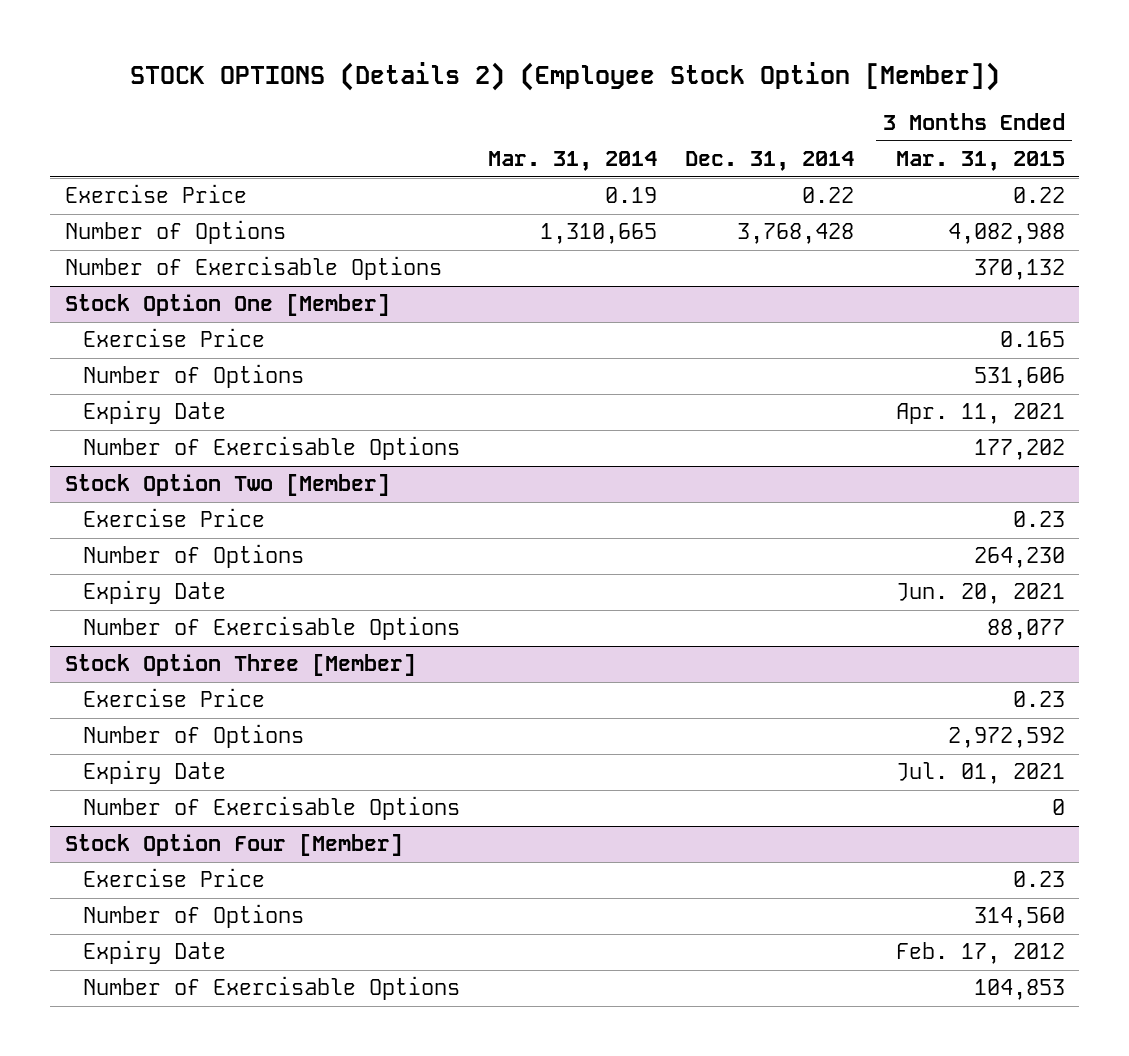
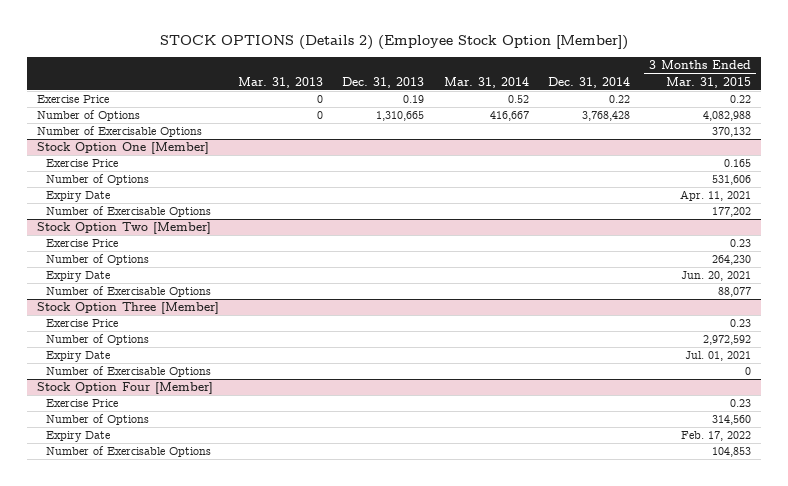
none -> [238,76,324,88] Mar. 31, 2013
none -> [342,76,425,88] Dec. 31, 2013
[604,187,657,204] 0.19 -> [507,95,529,104] 0.52
[539,223,657,245] 1,310,665 -> [489,111,529,122] 416,667
[895,942,1065,965] Feb. 17, 2012 -> [681,431,752,442] Feb. 17, 2022

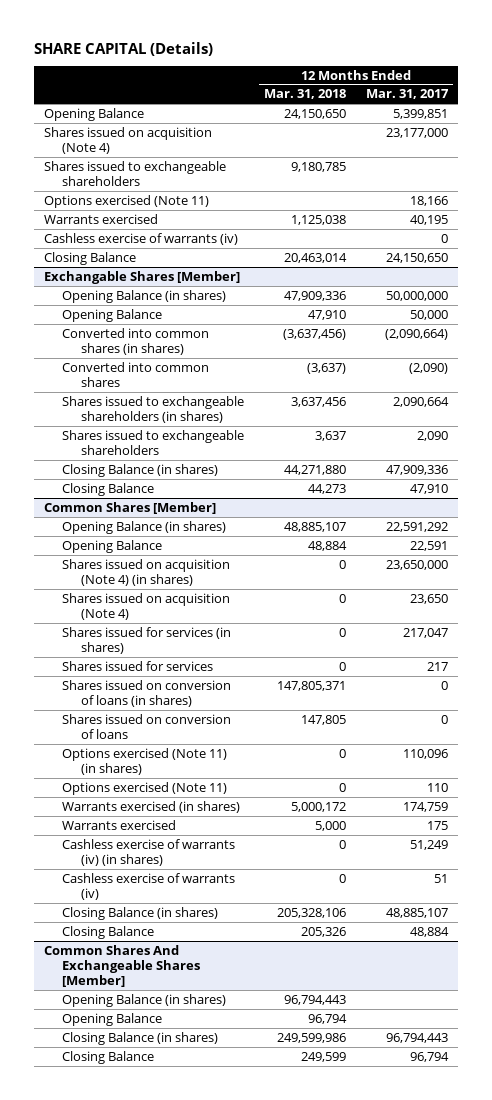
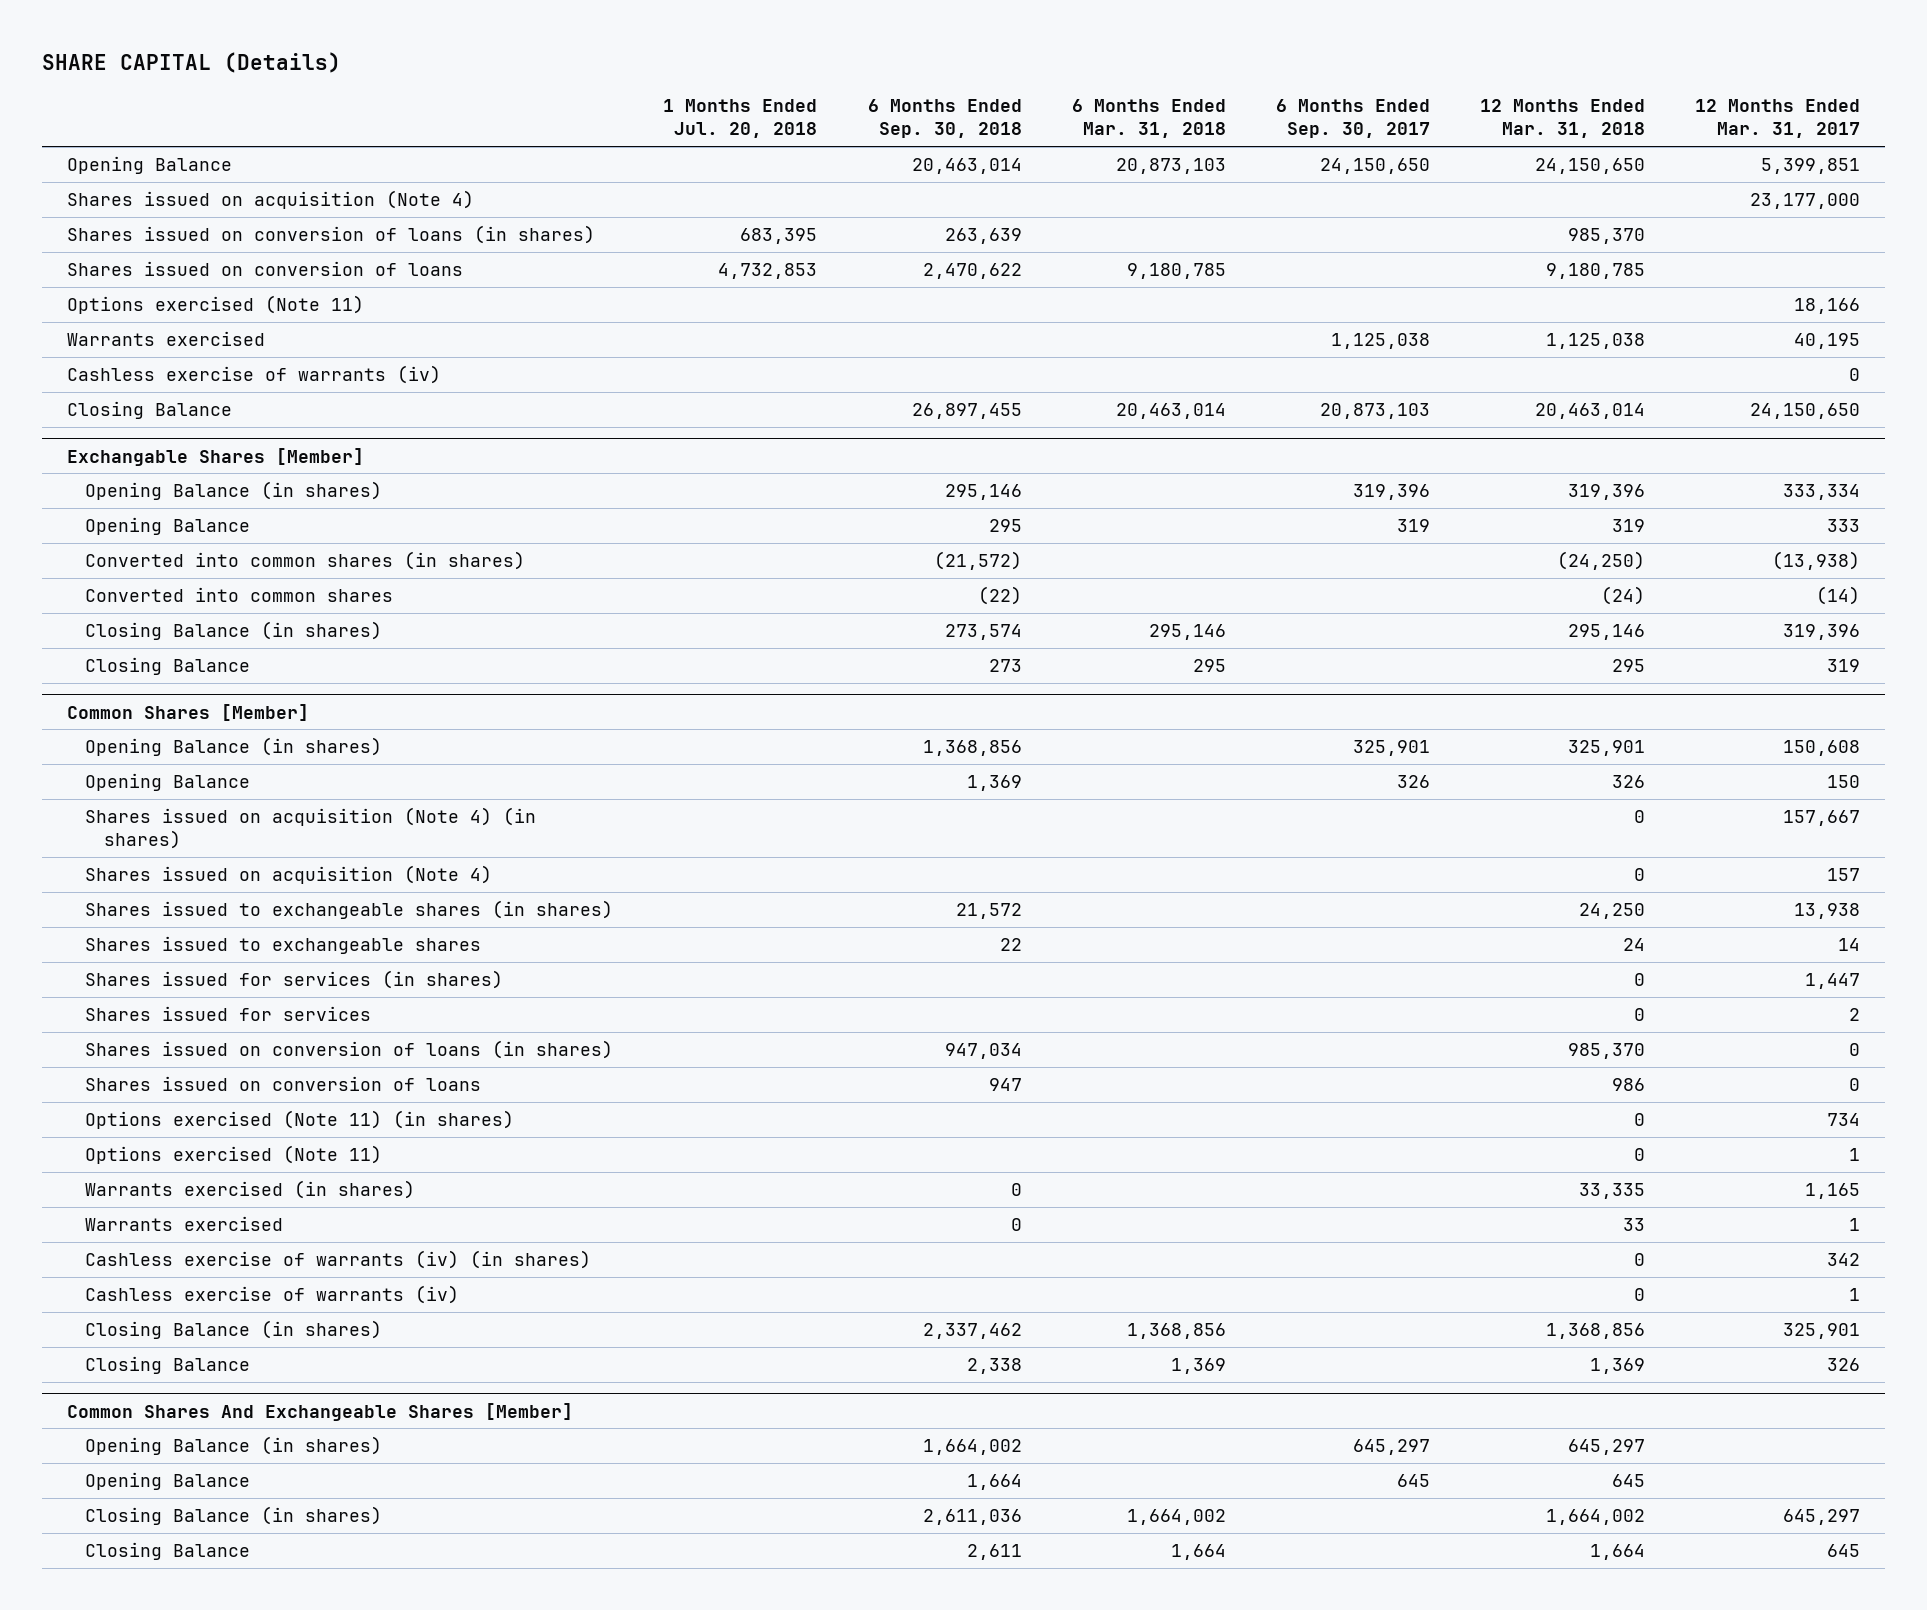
none -> [663,99,818,139] 1 Months Ended Jul. 20, 2018
none -> [867,99,1022,139] 6 Months Ended Sep. 30, 2018
none -> [1071,99,1226,139] 6 Months Ended Mar. 31, 2018
none -> [1275,99,1430,139] 6 Months Ended Sep. 30, 2017
none -> [66,225,595,245] Shares issued on conversion of loans (in shares)
[44,160,227,187] Shares issued to exchangeable shareholders -> [66,261,463,277] Shares issued on conversion of loans
[62,395,245,424] Shares issued to exchangeable shareholders (in shares) -> none
[62,429,245,456] Shares issued to exchangeable shareholders -> none
[284,290,347,301] 47,909,336 -> [1567,484,1645,501] 319,396
[386,290,449,301] 50,000,000 -> [1782,484,1860,501] 333,334
[308,309,347,320] 47,910 -> [1611,519,1645,533] 319
[410,309,449,320] 50,000 -> [1826,519,1860,533] 333
[283,328,347,340] (3,637,456) -> [1556,551,1645,571] (24,250)
[385,328,449,340] (2,090,664) -> [1771,551,1860,571] (13,938)
[307,362,347,374] (3,637) -> [1600,586,1645,606] (24)
[409,362,449,374] (2,090) -> [1815,586,1860,606] (14)
[284,464,347,475] 44,271,880 -> [1567,624,1645,641] 295,146
[386,464,449,475] 47,909,336 -> [1782,624,1860,641] 319,396
[308,483,347,494] 44,273 -> [1611,659,1645,673] 295
[410,483,449,494] 47,910 -> [1826,659,1860,673] 319
[284,521,347,532] 48,885,107 -> [1567,740,1645,757] 325,901
[386,521,449,532] 22,591,292 -> [1782,740,1860,757] 150,608
[308,540,348,551] 48,884 -> [1611,775,1645,789] 326
[410,540,449,551] 22,591 -> [1826,775,1860,789] 150
[386,559,449,570] 23,650,000 -> [1782,810,1860,827] 157,667
[410,593,449,604] 23,650 -> [1826,868,1860,882] 157
none -> [85,900,614,920] Shares issued to exchangeable shares (in shares)
none -> [85,936,482,955] Shares issued to exchangeable shares
[403,627,449,638] 217,047 -> [1804,973,1860,990] 1,447
[427,661,449,671] 217 -> [1848,1008,1860,1022] 2
[277,680,347,691] 147,805,371 -> [1567,1043,1645,1060] 985,370
[301,714,347,725] 147,805 -> [1611,1078,1645,1092] 986
[403,748,449,759] 110,096 -> [1826,1113,1860,1127] 734
[427,782,449,792] 110 -> [1848,1148,1860,1162] 1
[291,801,347,812] 5,000,172 -> [1578,1183,1645,1200] 33,335
[403,801,449,812] 174,759 -> [1804,1183,1860,1200] 1,165
[315,820,347,831] 5,000 -> [1622,1218,1645,1232] 33
[427,820,449,830] 175 -> [1848,1218,1860,1232] 1
[410,839,449,850] 51,249 -> [1826,1253,1860,1267] 342
[434,873,449,883] 51 -> [1848,1288,1860,1302] 1
[277,907,347,918] 205,328,106 -> [1545,1323,1645,1340] 1,368,856
[386,907,449,918] 48,885,107 -> [1782,1323,1860,1340] 325,901
[301,926,347,937] 205,326 -> [1589,1358,1645,1375] 1,369
[410,926,450,937] 48,884 -> [1826,1358,1860,1372] 326
[284,994,347,1005] 96,794,443 -> [1567,1439,1645,1456] 645,297
[308,1013,348,1024] 96,794 -> [1611,1474,1645,1488] 645
[277,1032,347,1043] 249,599,986 -> [1545,1509,1645,1526] 1,664,002
[386,1032,449,1043] 96,794,443 -> [1782,1509,1860,1526] 645,297
[301,1051,347,1062] 249,599 -> [1589,1544,1645,1561] 1,664
[410,1051,450,1062] 96,794 -> [1826,1544,1860,1558] 645

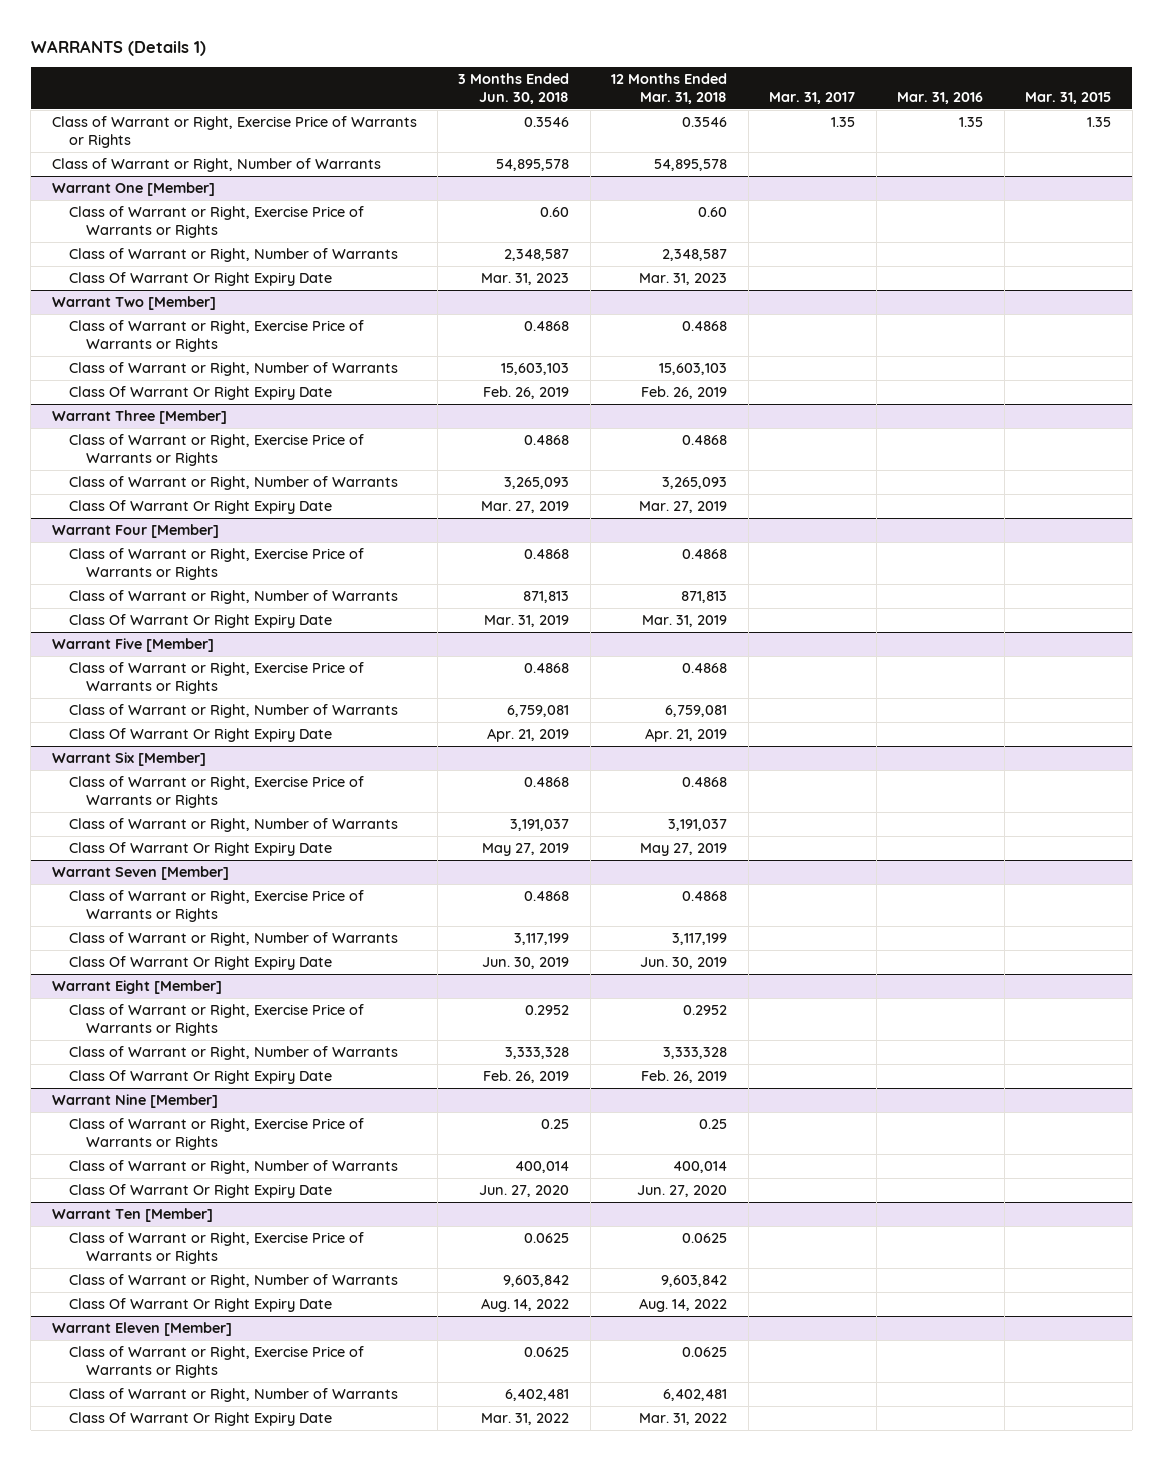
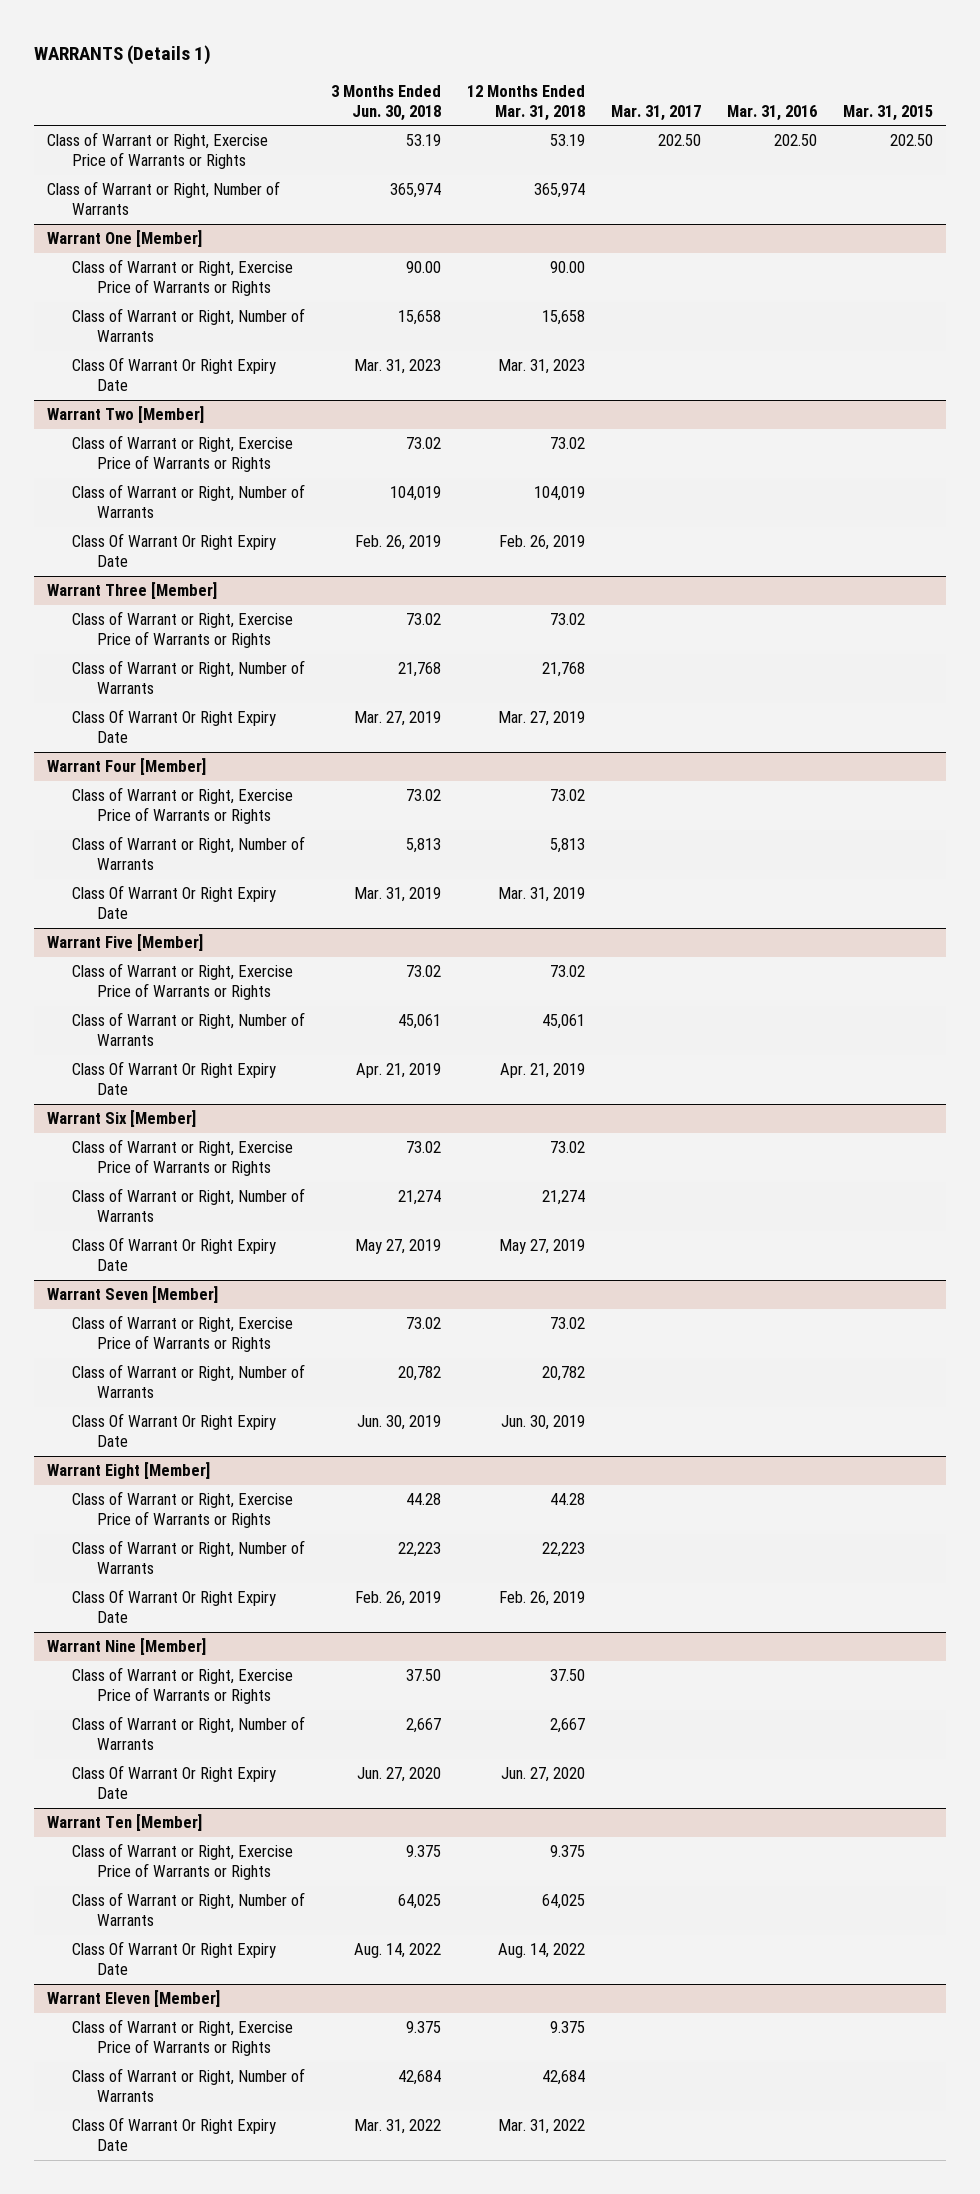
[524,117,570,128] 0.3546 -> [405,134,441,147] 53.19
[682,117,728,128] 0.3546 -> [549,134,585,147] 53.19
[831,117,856,128] 1.35 -> [658,134,702,147] 202.50
[959,117,984,128] 1.35 -> [774,134,818,147] 202.50
[1087,117,1112,128] 1.35 -> [890,134,934,147] 202.50
[496,159,570,172] 54,895,578 -> [389,183,441,199] 365,974
[654,159,728,172] 54,895,578 -> [533,183,585,199] 365,974
[540,207,570,218] 0.60 -> [405,261,441,274] 90.00
[698,207,728,218] 0.60 -> [549,261,585,274] 90.00
[504,249,570,262] 2,348,587 -> [397,310,441,326] 15,658
[662,249,728,262] 2,348,587 -> [541,310,585,326] 15,658
[524,321,570,332] 0.4868 -> [405,437,441,450] 73.02
[682,321,728,332] 0.4868 -> [549,437,585,450] 73.02
[501,363,570,376] 15,603,103 -> [389,486,441,502] 104,019
[659,363,728,376] 15,603,103 -> [533,486,585,502] 104,019
[524,435,570,446] 0.4868 -> [405,613,441,626] 73.02
[682,435,728,446] 0.4868 -> [549,613,585,626] 73.02
[504,477,570,490] 3,265,093 -> [397,662,441,678] 21,768
[662,477,728,490] 3,265,093 -> [541,662,585,678] 21,768
[524,549,570,560] 0.4868 -> [405,789,441,802] 73.02
[682,549,728,560] 0.4868 -> [549,789,585,802] 73.02
[523,591,570,604] 871,813 -> [405,838,441,854] 5,813
[681,591,728,604] 871,813 -> [549,838,585,854] 5,813
[524,663,570,674] 0.4868 -> [405,965,441,978] 73.02
[682,663,728,674] 0.4868 -> [549,965,585,978] 73.02
[507,705,570,718] 6,759,081 -> [397,1014,441,1030] 45,061
[665,705,728,718] 6,759,081 -> [541,1014,585,1030] 45,061
[524,777,570,788] 0.4868 -> [405,1141,441,1154] 73.02
[682,777,728,788] 0.4868 -> [549,1141,585,1154] 73.02
[510,819,570,832] 3,191,037 -> [397,1190,441,1206] 21,274
[668,819,728,832] 3,191,037 -> [541,1190,585,1206] 21,274
[524,891,570,902] 0.4868 -> [405,1317,441,1330] 73.02
[682,891,728,902] 0.4868 -> [549,1317,585,1330] 73.02
[514,933,570,946] 3,117,199 -> [397,1366,441,1382] 20,782
[672,933,728,946] 3,117,199 -> [541,1366,585,1382] 20,782
[525,1005,570,1016] 0.2952 -> [405,1493,441,1506] 44.28
[683,1005,728,1016] 0.2952 -> [549,1493,585,1506] 44.28
[505,1047,570,1060] 3,333,328 -> [397,1542,441,1558] 22,223
[663,1047,728,1060] 3,333,328 -> [541,1542,585,1558] 22,223
[541,1119,570,1130] 0.25 -> [405,1669,441,1682] 37.50
[699,1119,728,1130] 0.25 -> [549,1669,585,1682] 37.50
[515,1161,570,1174] 400,014 -> [405,1718,441,1734] 2,667
[673,1161,728,1174] 400,014 -> [549,1718,585,1734] 2,667
[524,1233,570,1244] 0.0625 -> [405,1845,441,1858] 9.375
[682,1233,728,1244] 0.0625 -> [549,1845,585,1858] 9.375
[503,1275,570,1288] 9,603,842 -> [397,1894,441,1910] 64,025
[661,1275,728,1288] 9,603,842 -> [541,1894,585,1910] 64,025
[524,1347,570,1358] 0.0625 -> [405,2021,441,2034] 9.375
[682,1347,728,1358] 0.0625 -> [549,2021,585,2034] 9.375
[505,1389,570,1402] 6,402,481 -> [397,2070,441,2086] 42,684
[663,1389,728,1402] 6,402,481 -> [541,2070,585,2086] 42,684

